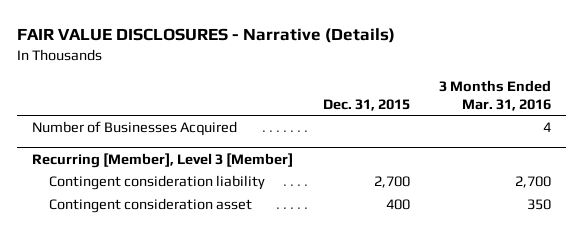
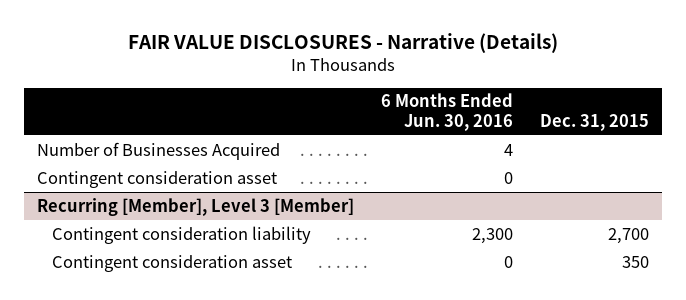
[438,79,551,111] 3 Months Ended Mar. 31, 2016 -> none
none -> [380,93,513,131] 6 Months Ended Jun. 30, 2016
none -> [37,170,278,188] Contingent consideration asset
[385,199,410,211] 400 -> [621,255,649,268] 350

